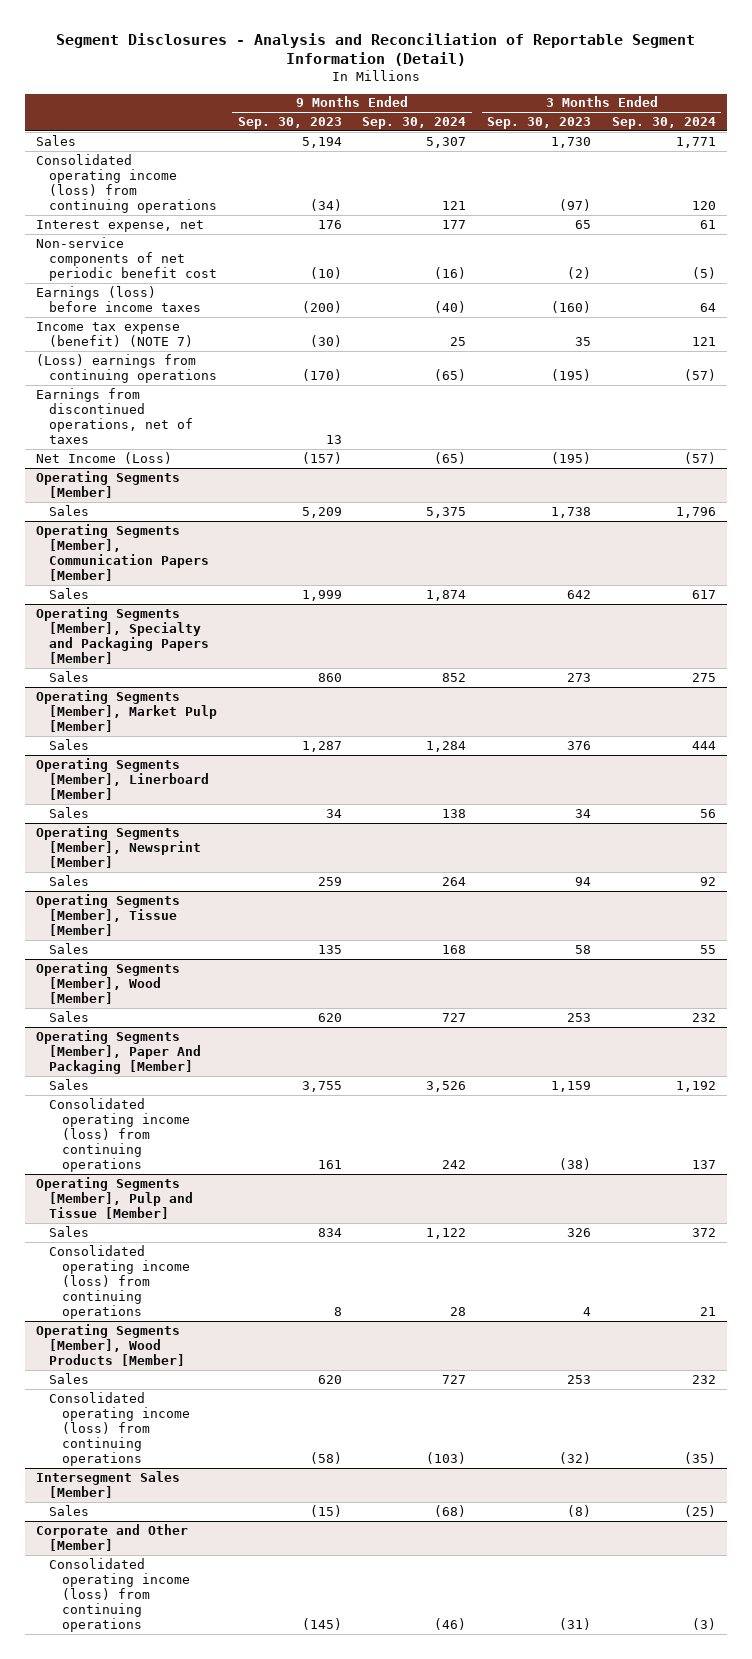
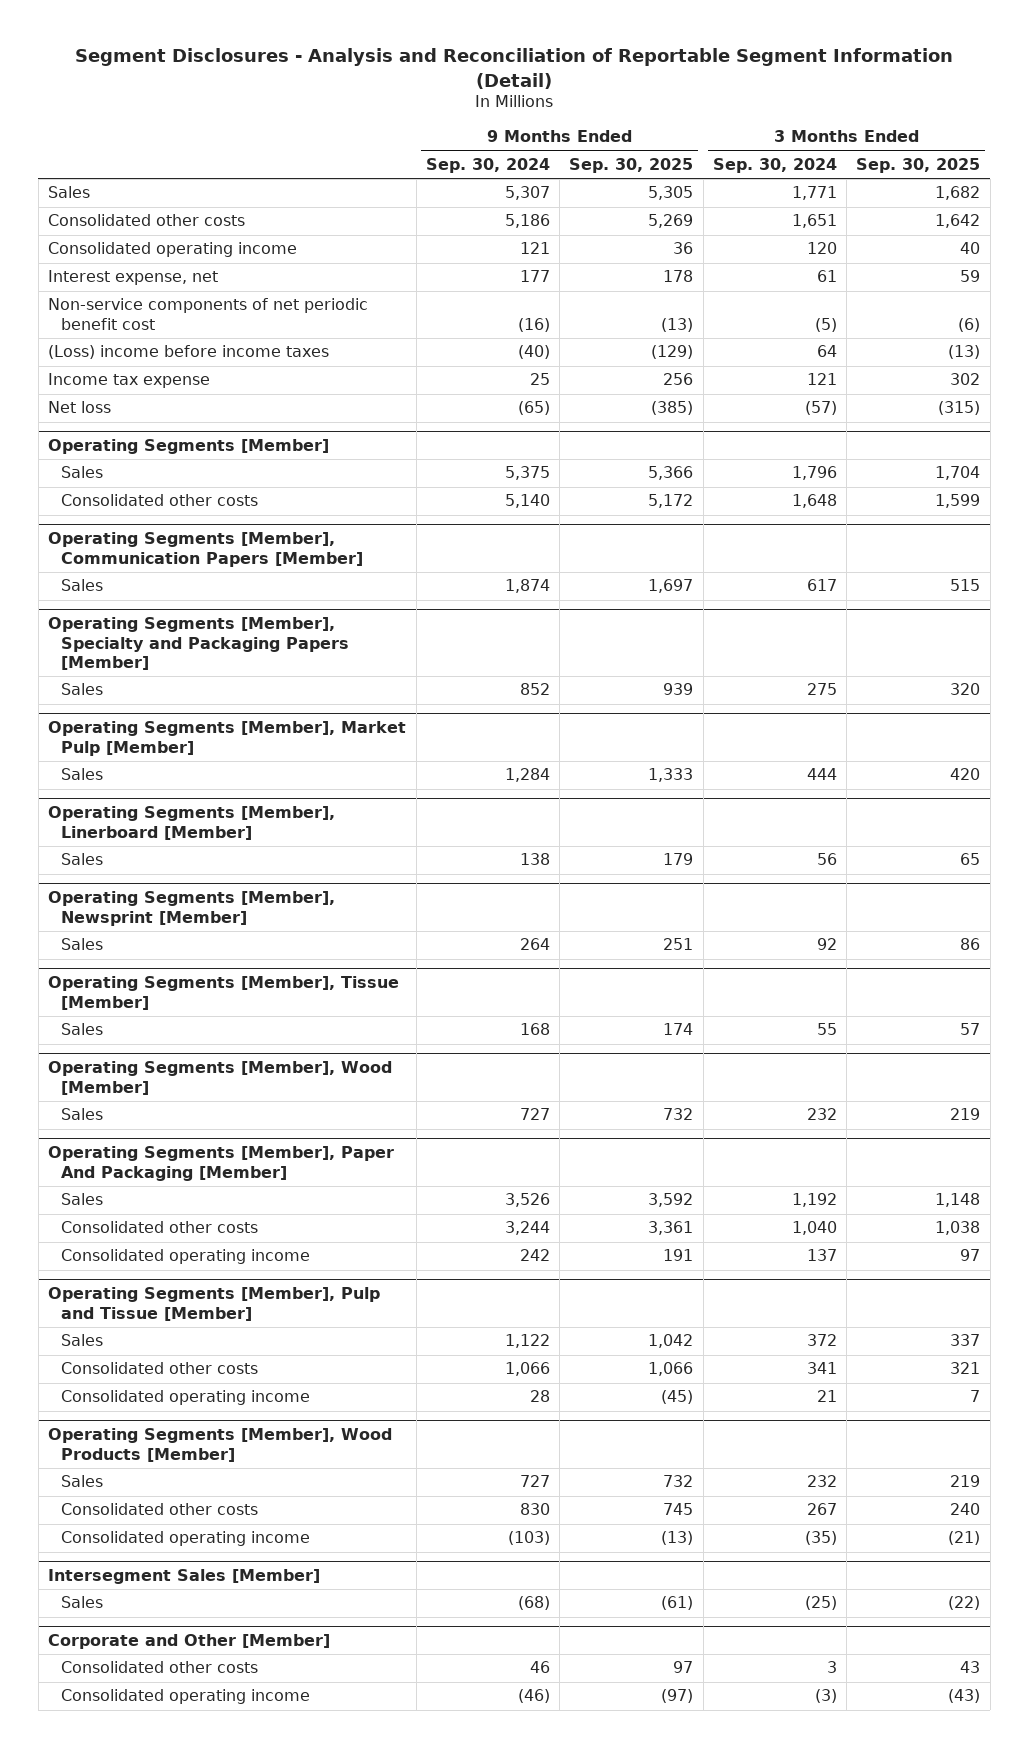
[237,116,342,129] Sep. 30, 2023 -> none
[487,116,592,129] Sep. 30, 2023 -> none
none -> [569,158,694,174] Sep. 30, 2025
none -> [856,158,981,174] Sep. 30, 2025
none -> [48,214,246,227] Consolidated other costs
[35,153,217,213] Consolidated operating income (loss) from continuing operations -> [48,242,298,258] Consolidated operating income
[35,353,217,383] (Loss) earnings from continuing operations -> none
[35,387,193,444] Earnings from discontinued operations, net of taxes -> none
[35,285,201,312] Earnings (loss) before income taxes -> [48,345,330,360] (Loss) income before income taxes
[35,321,193,347] Income tax expense (benefit) (NOTE 7) -> [48,373,211,389] Income tax expense
[35,451,172,464] Net Income (Loss) -> [48,401,112,414] Net loss
none -> [61,494,259,507] Consolidated other costs
none -> [61,1221,259,1234] Consolidated other costs
[48,1097,190,1172] Consolidated operating income (loss) from continuing operations -> [61,1249,311,1265] Consolidated operating income
none -> [61,1362,259,1375] Consolidated other costs
[48,1244,190,1319] Consolidated operating income (loss) from continuing operations -> [61,1390,311,1406] Consolidated operating income
none -> [61,1503,259,1516] Consolidated other costs
[48,1391,190,1466] Consolidated operating income (loss) from continuing operations -> [61,1531,311,1547] Consolidated operating income
none -> [61,1661,259,1674] Consolidated other costs
[48,1557,190,1632] Consolidated operating income (loss) from continuing operations -> [61,1689,311,1705] Consolidated operating income

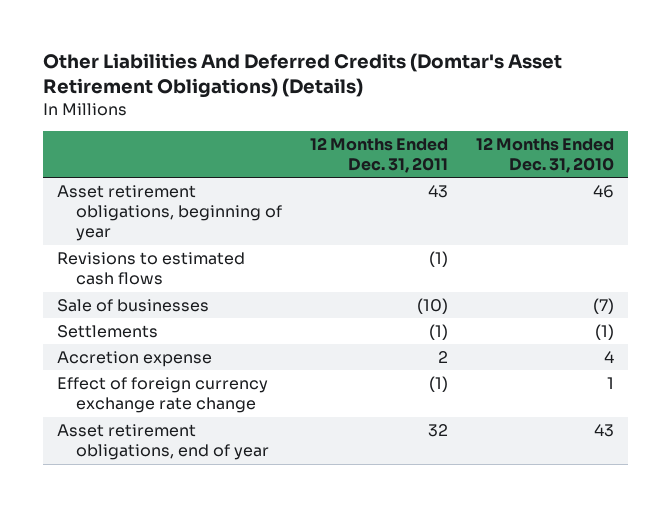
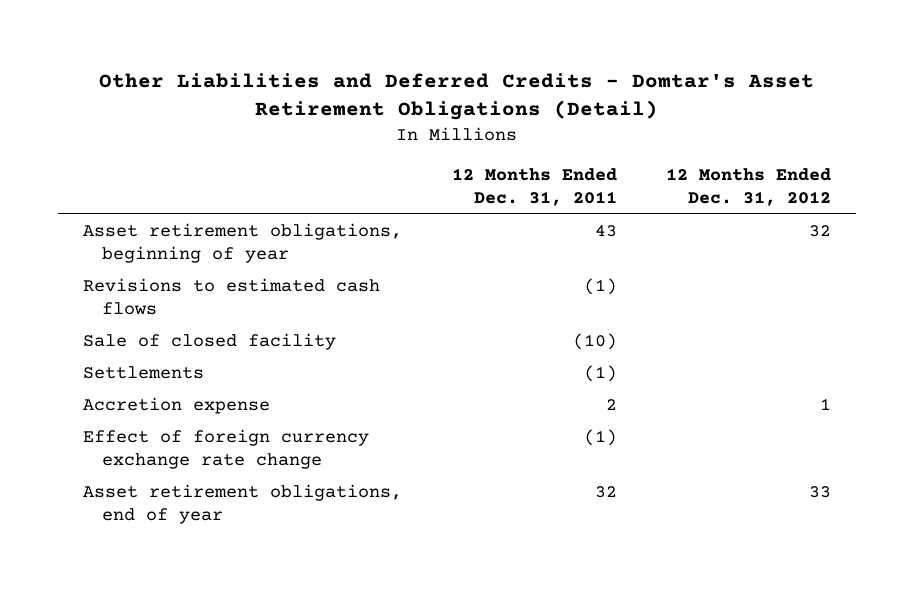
[42,53,562,99] Other Liabilities And Deferred Credits (Domtar's Asset Retirement Obligations) (Details) -> [99,72,815,121] Other Liabilities and Deferred Credits - Domtar's Asset Retirement Obligations (Detail)
[476,136,615,174] 12 Months Ended Dec. 31, 2010 -> none
none -> [666,167,832,207] 12 Months Ended Dec. 31, 2012
[57,299,210,313] Sale of businesses -> [83,333,337,351] Sale of closed facility

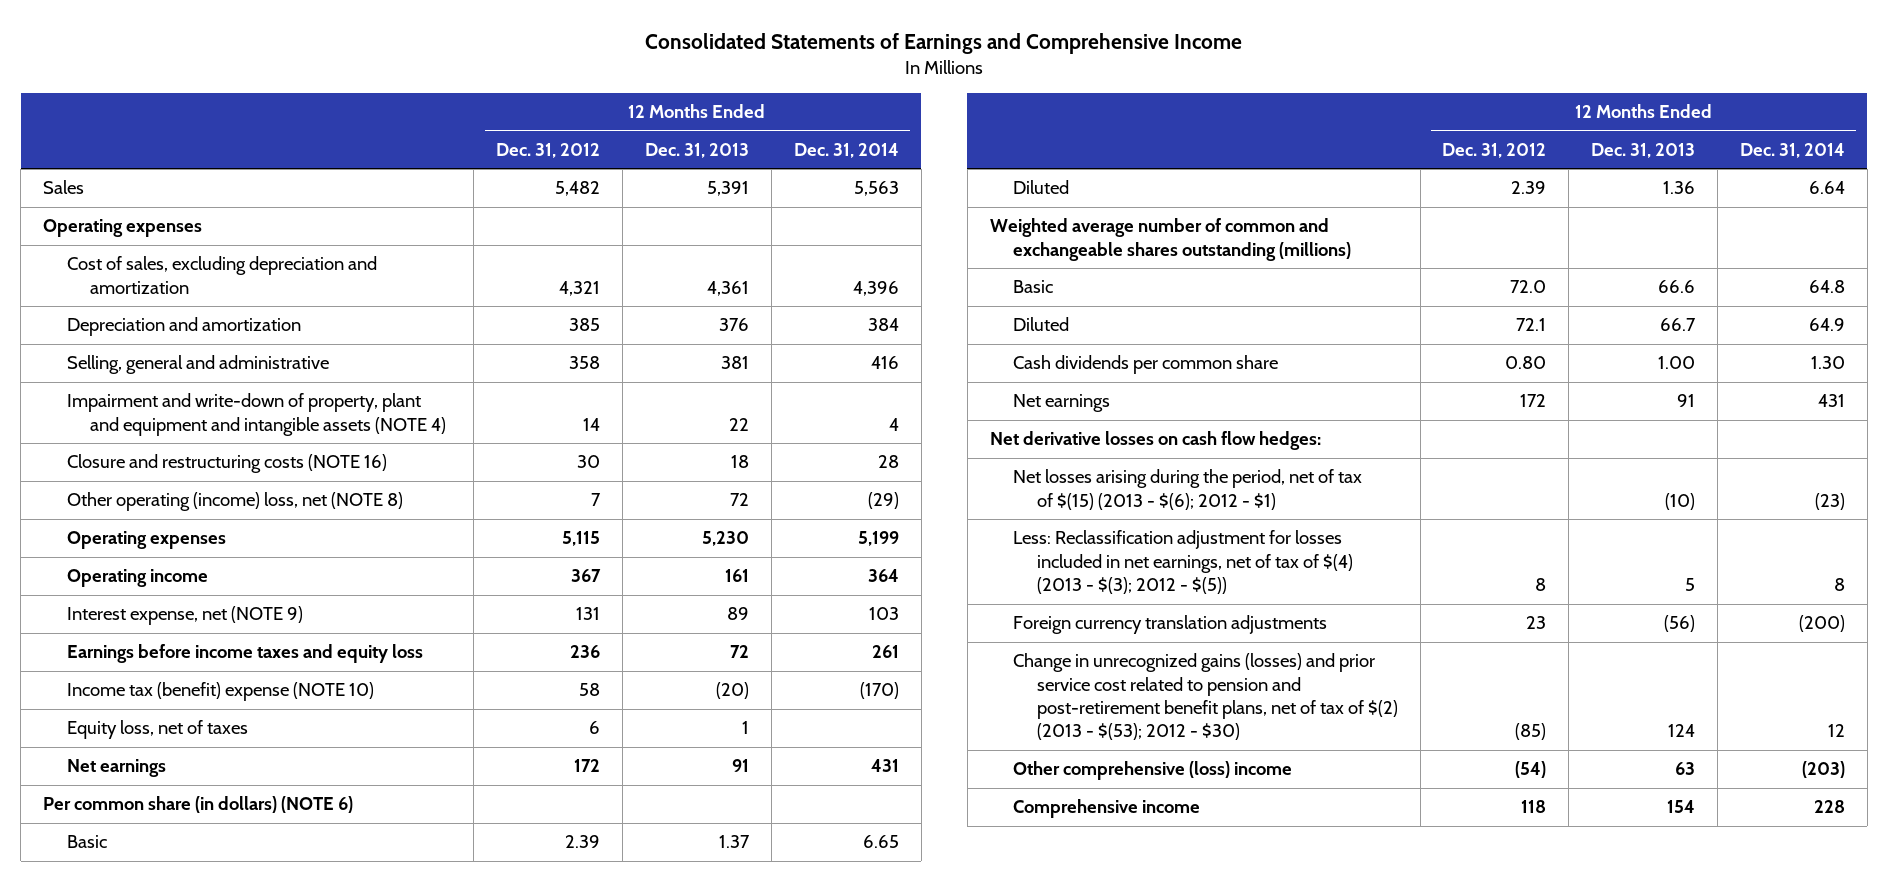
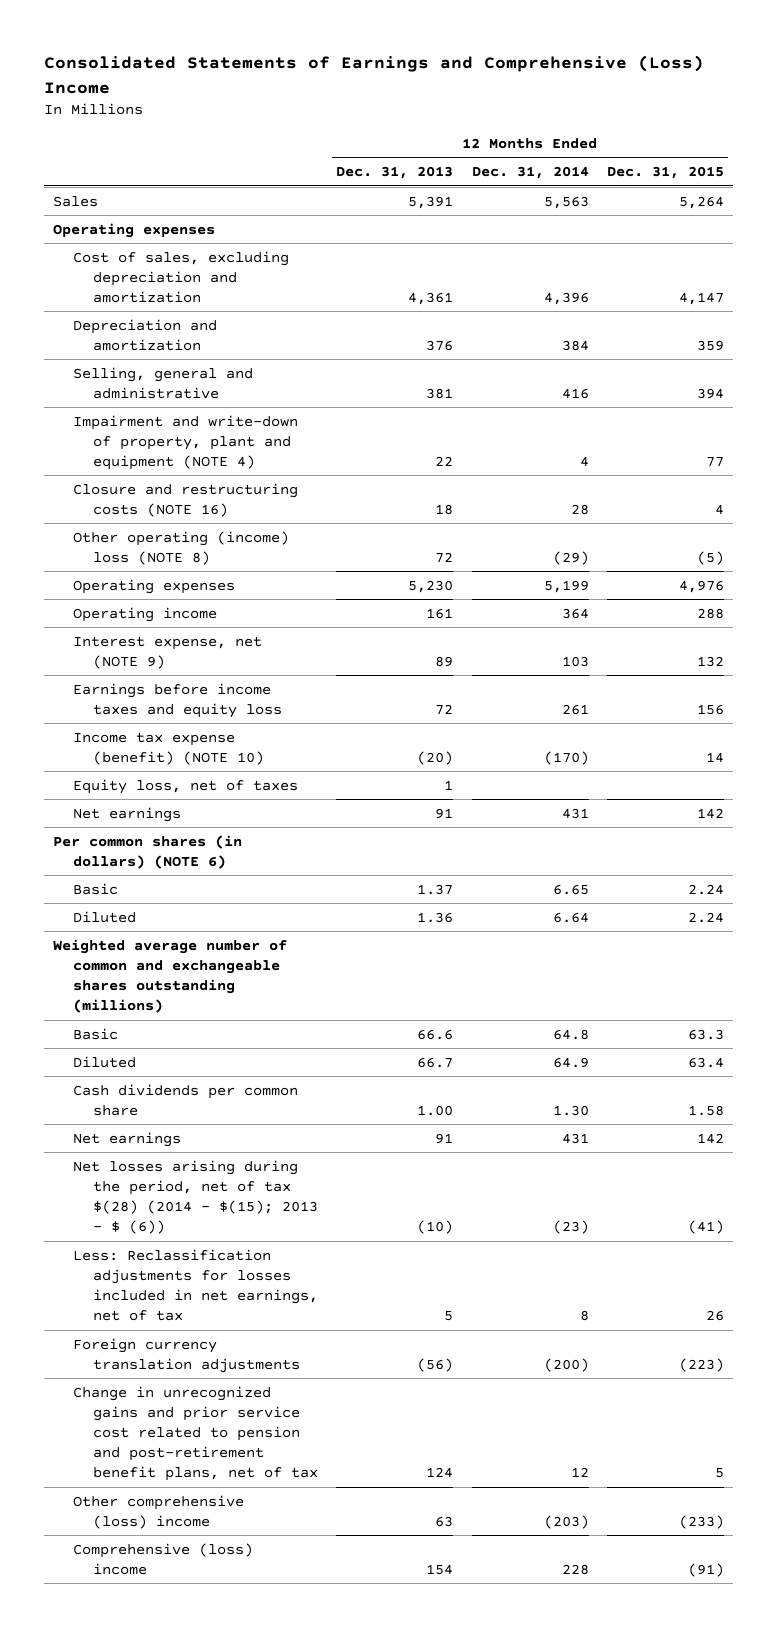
[645,33,1243,55] Consolidated Statements of Earnings and Comprehensive Income -> [44,55,705,94] Consolidated Statements of Earnings and Comprehensive (Loss) Income
[495,142,600,158] Dec. 31, 2012 -> none
none -> [606,166,724,180] Dec. 31, 2015
[66,393,447,436] Impairment and write-down of property, plant and equipment and intangible assets (NOTE 4) -> [73,414,299,470] Impairment and write-down of property, plant and equipment (NOTE 4)
[66,492,403,512] Other operating (income) loss, net (NOTE 8) -> [73,530,290,565] Other operating (income) loss (NOTE 8)
[66,682,374,702] Income tax (benefit) expense (NOTE 10) -> [73,731,265,765] Income tax expense (benefit) (NOTE 10)
[43,796,354,814] Per common share (in dollars) (NOTE 6) -> [53,834,243,869] Per common shares (in dollars) (NOTE 6)
[989,431,1321,451] Net derivative losses on cash flow hedges: -> none
[1013,469,1363,510] Net losses arising during the period, net of tax of $(15) (2013 - $(6); 2012 - $1) -> [73,1159,319,1234] Net losses arising during the period, net of tax $(28) (2014 - $(15); 2013 - $ (6))
[1013,530,1353,595] Less: Reclassification adjustment for losses included in net earnings, net of tax of $(4) (2013 - $(3); 2012 - $(5)) -> [73,1248,319,1321] Less: Reclassification adjustments for losses included in net earnings, net of tax
[1013,653,1398,741] Change in unrecognized gains (losses) and prior service cost related to pension and post-retirement benefit plans, net of tax of $(2) (2013 - $(53); 2012 - $30) -> [73,1385,319,1482] Change in unrecognized gains and prior service cost related to pension and post-retirement benefit plans, net of tax
[1013,799,1201,819] Comprehensive income -> [73,1542,254,1575] Comprehensive (loss) income

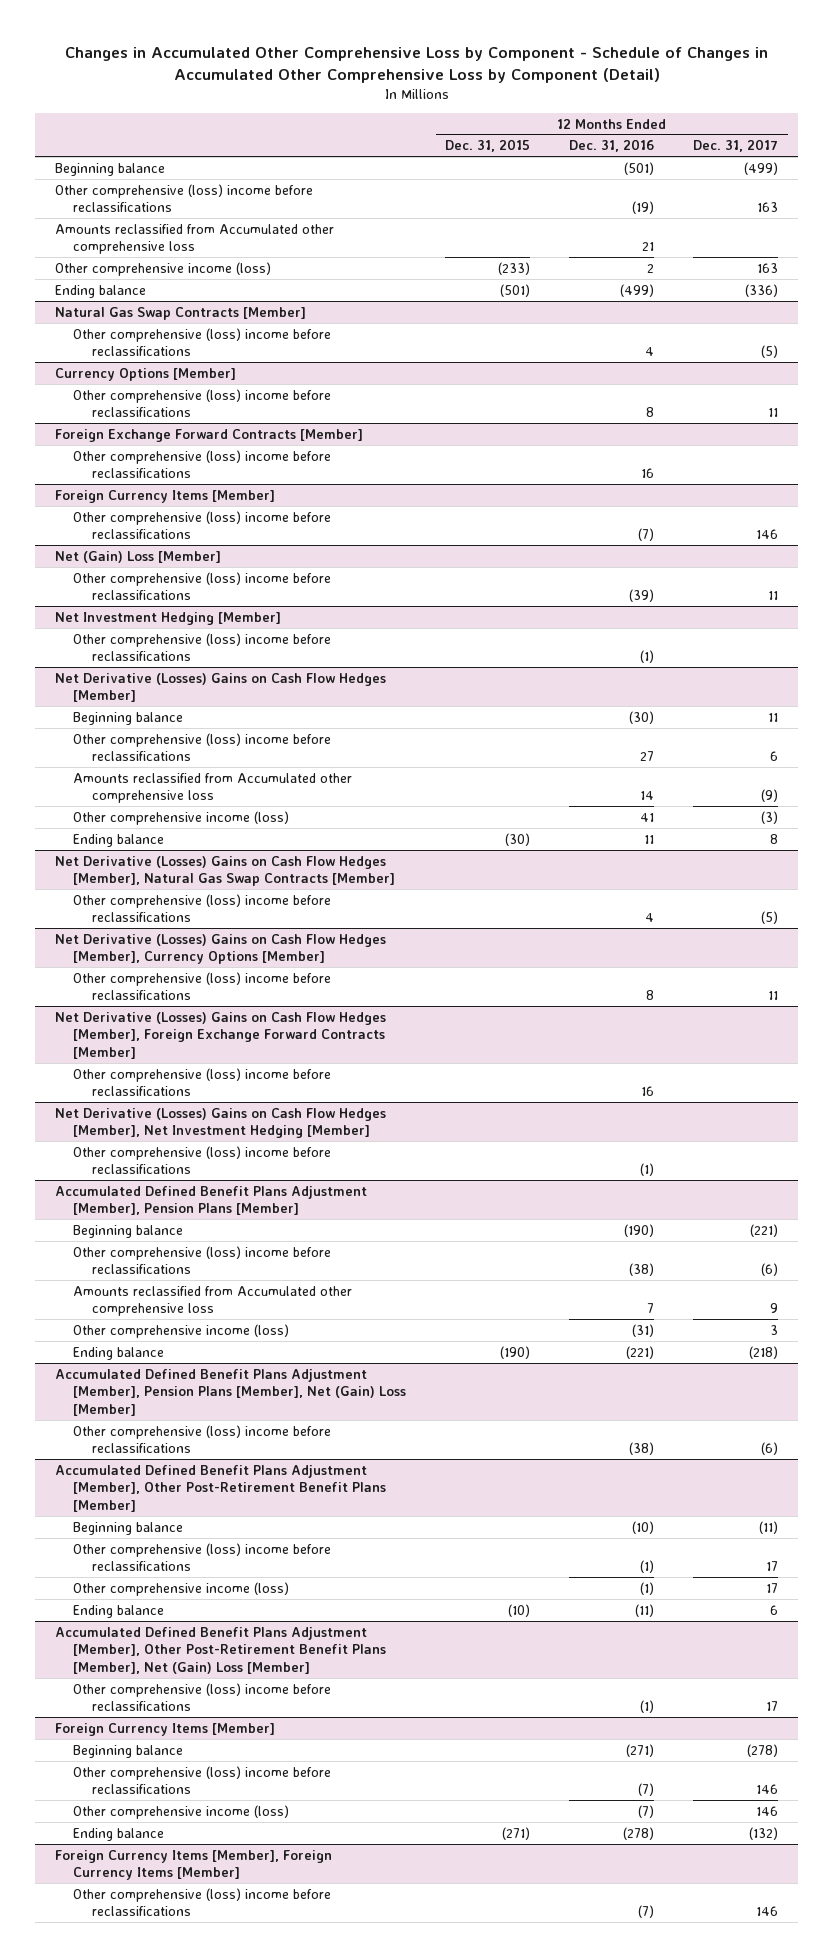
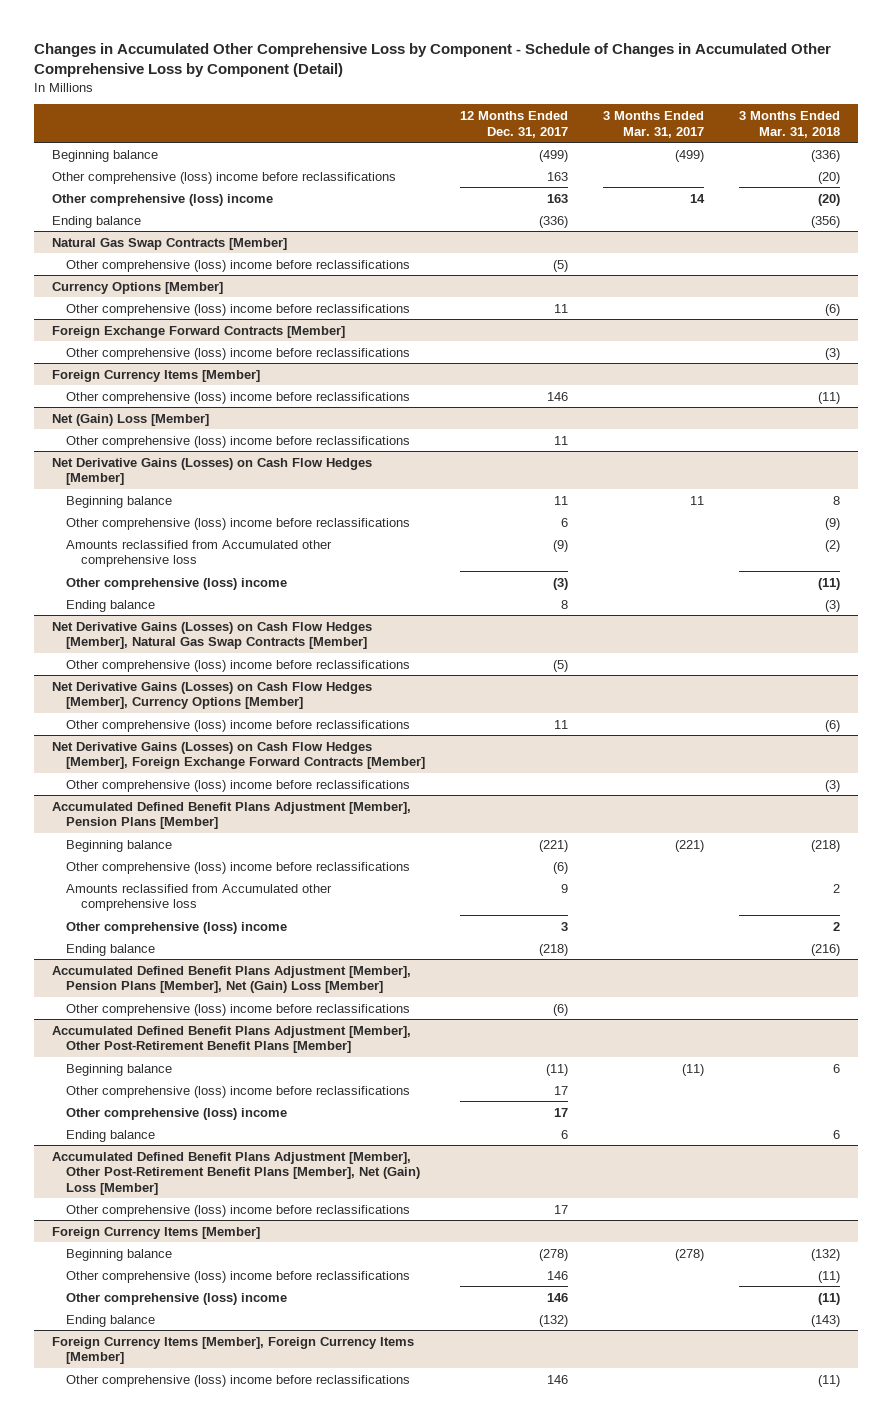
[445,139,531,153] Dec. 31, 2015 -> none
[569,139,655,153] Dec. 31, 2016 -> none
none -> [603,111,705,138] 3 Months Ended Mar. 31, 2017
none -> [739,111,841,138] 3 Months Ended Mar. 31, 2018
[54,223,334,255] Amounts reclassified from Accumulated other comprehensive loss -> none
[54,261,271,276] Other comprehensive income (loss) -> [51,193,273,206] Other comprehensive (loss) income
[54,611,281,625] Net Investment Hedging [Member] -> none
[73,632,332,662] Other comprehensive (loss) income before reclassifications -> none
[54,672,386,703] Net Derivative (Losses) Gains on Cash Flow Hedges [Member] -> [51,457,372,486] Net Derivative Gains (Losses) on Cash Flow Hedges [Member]
[73,810,290,825] Other comprehensive income (loss) -> [66,577,288,590] Other comprehensive (loss) income
[54,855,396,887] Net Derivative (Losses) Gains on Cash Flow Hedges [Member], Natural Gas Swap Contracts [Member] -> [51,621,372,650] Net Derivative Gains (Losses) on Cash Flow Hedges [Member], Natural Gas Swap Contracts [Member]
[54,933,386,965] Net Derivative (Losses) Gains on Cash Flow Hedges [Member], Currency Options [Member] -> [51,681,372,710] Net Derivative Gains (Losses) on Cash Flow Hedges [Member], Currency Options [Member]
[73,1067,332,1097] Other comprehensive (loss) income before reclassifications -> none
[54,1107,386,1139] Net Derivative (Losses) Gains on Cash Flow Hedges [Member], Net Investment Hedging [Member] -> none
[54,1011,386,1059] Net Derivative (Losses) Gains on Cash Flow Hedges [Member], Foreign Exchange Forward Contracts [Member] -> [51,741,426,770] Net Derivative Gains (Losses) on Cash Flow Hedges [Member], Foreign Exchange Forward Contracts [Member]
[73,1323,290,1338] Other comprehensive income (loss) -> [66,921,288,934] Other comprehensive (loss) income
[73,1581,290,1596] Other comprehensive income (loss) -> [66,1107,288,1120] Other comprehensive (loss) income
[73,1804,290,1819] Other comprehensive income (loss) -> [66,1292,288,1305] Other comprehensive (loss) income

